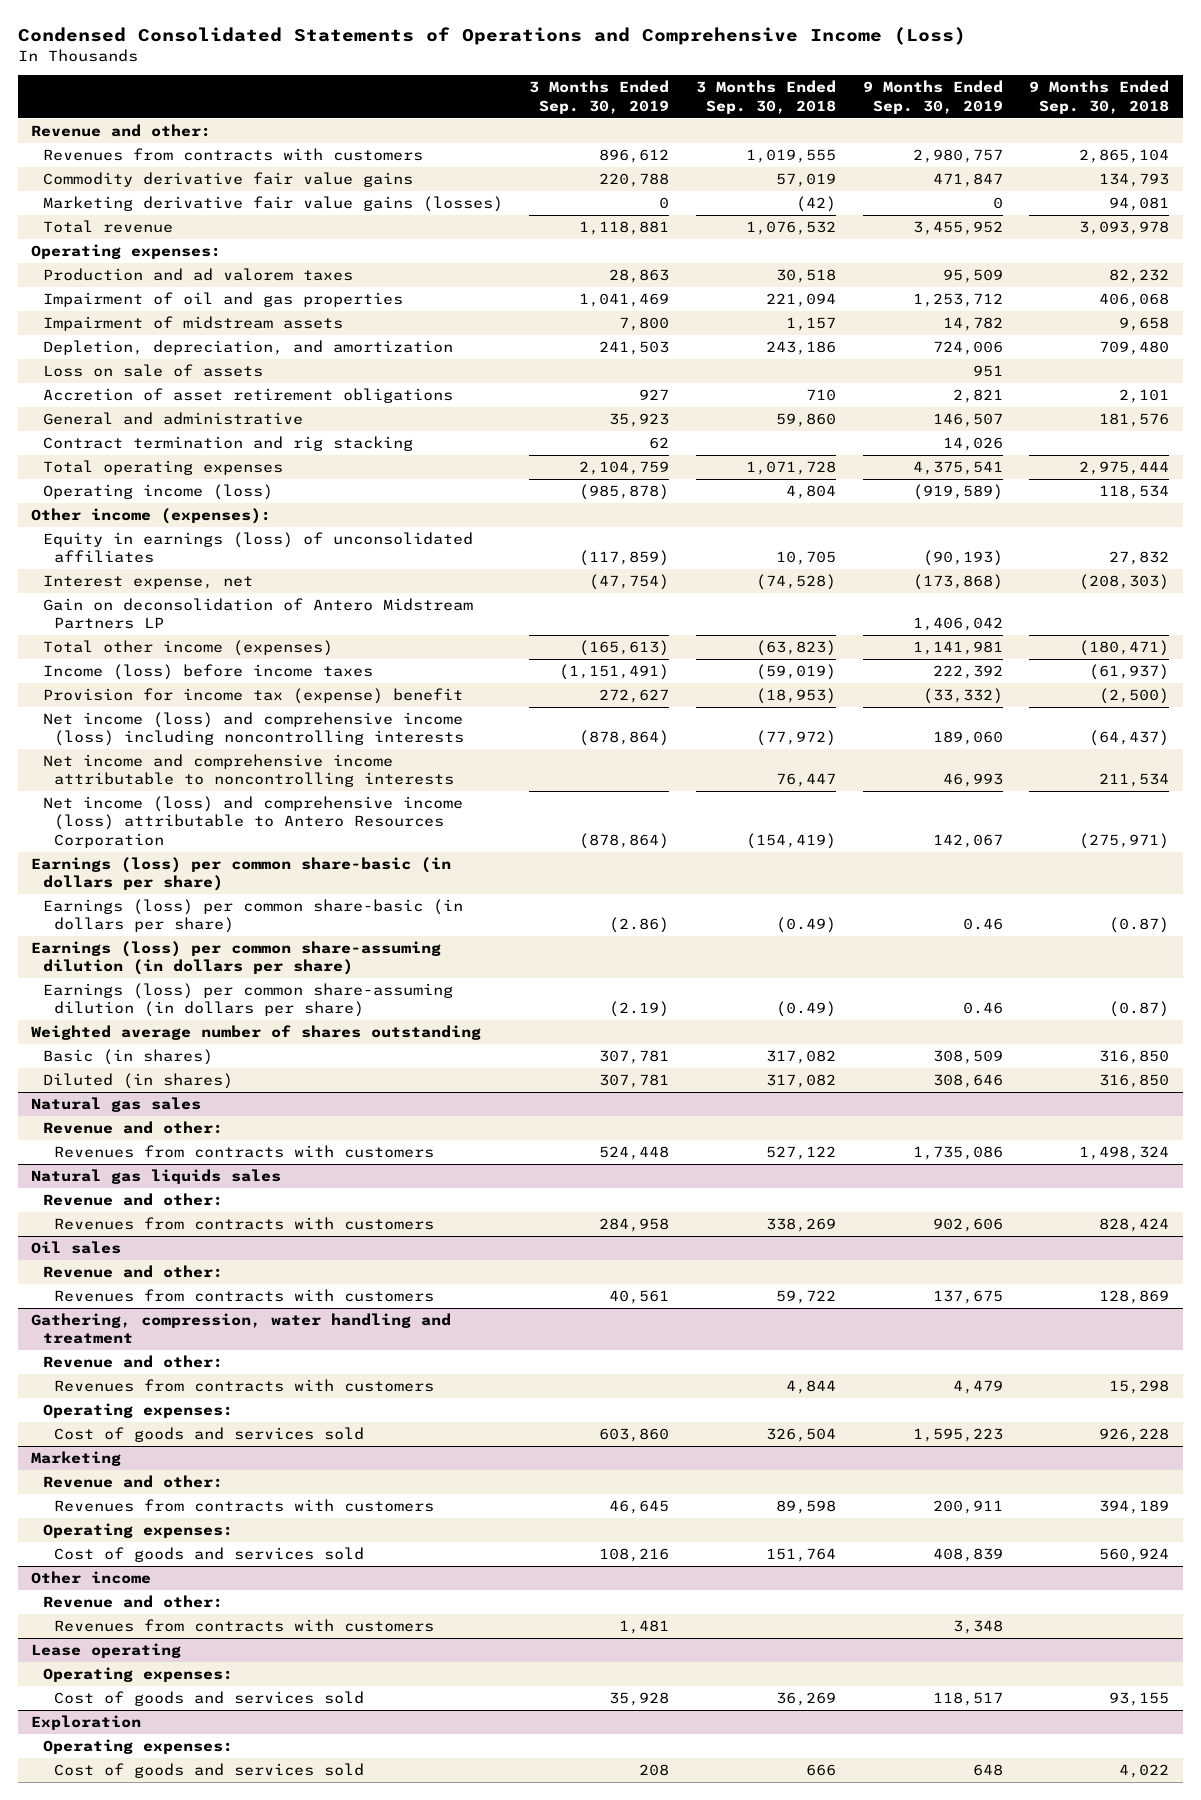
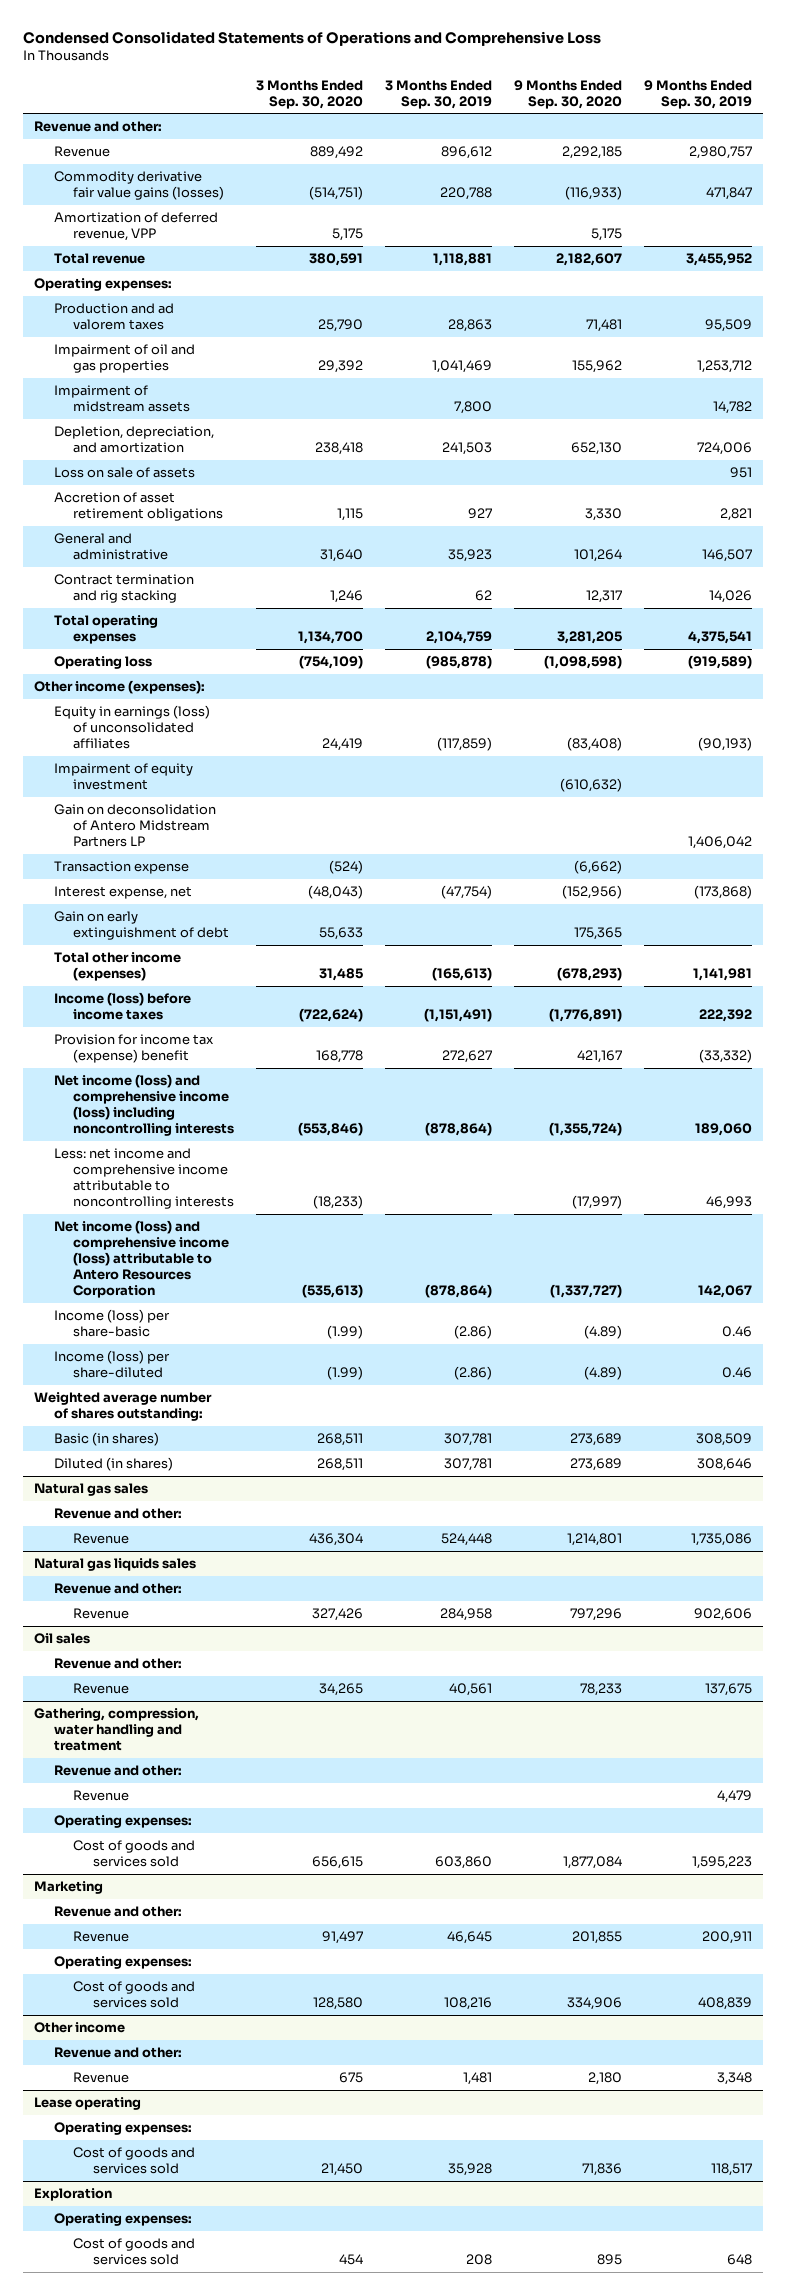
[17,26,966,45] Condensed Consolidated Statements of Operations and Comprehensive Income (Loss) -> [22,30,601,46] Condensed Consolidated Statements of Operations and Comprehensive Loss
[695,80,836,114] 3 Months Ended Sep. 30, 2018 -> none
[1029,80,1170,114] 9 Months Ended Sep. 30, 2018 -> none
none -> [256,79,364,109] 3 Months Ended Sep. 30, 2020
none -> [514,79,623,109] 9 Months Ended Sep. 30, 2020
[42,195,503,212] Marketing derivative fair value gains (losses) -> none
[42,147,423,161] Revenues from contracts with customers -> [53,145,110,157] Revenue
[42,171,413,187] Commodity derivative fair value gains -> [53,170,225,200] Commodity derivative fair value gains (losses)
none -> [53,211,218,241] Amortization of deferred revenue, VPP
[42,483,273,500] Operating income (loss) -> [53,655,152,669] Operating loss
none -> [53,762,193,790] Impairment of equity investment
none -> [53,860,189,874] Transaction expense
[42,574,253,589] Interest expense, net -> [53,885,192,899] Interest expense, net
none -> [53,910,230,940] Gain on early extinguishment of debt
[42,753,454,788] Net income and comprehensive income attributable to noncontrolling interests -> [53,1147,235,1209] Less: net income and comprehensive income attributable to noncontrolling interests
[31,856,452,892] Earnings (loss) per common share-basic (in dollars per share) -> none
[31,940,442,976] Earnings (loss) per common share-assuming dilution (in dollars per share) -> none
[42,898,463,934] Earnings (loss) per common share-basic (in dollars per share) -> [53,1308,170,1337] Income (loss) per share-basic
[42,982,453,1018] Earnings (loss) per common share-assuming dilution (in dollars per share) -> [53,1349,170,1378] Income (loss) per share-diluted
[609,1001,670,1018] (2.19) -> [454,1365,493,1380] (2.86)
[31,1024,482,1040] Weighted average number of shares outstanding -> [33,1391,212,1421] Weighted average number of shares outstanding:
[53,1144,434,1158] Revenues from contracts with customers -> [73,1532,130,1544] Revenue
[53,1216,434,1230] Revenues from contracts with customers -> [73,1607,130,1619] Revenue
[53,1288,434,1302] Revenues from contracts with customers -> [73,1682,130,1694] Revenue
[53,1378,434,1392] Revenues from contracts with customers -> [73,1789,130,1801] Revenue
[53,1498,434,1512] Revenues from contracts with customers -> [73,1930,130,1942] Revenue
[53,1618,434,1632] Revenues from contracts with customers -> [73,2071,130,2083] Revenue

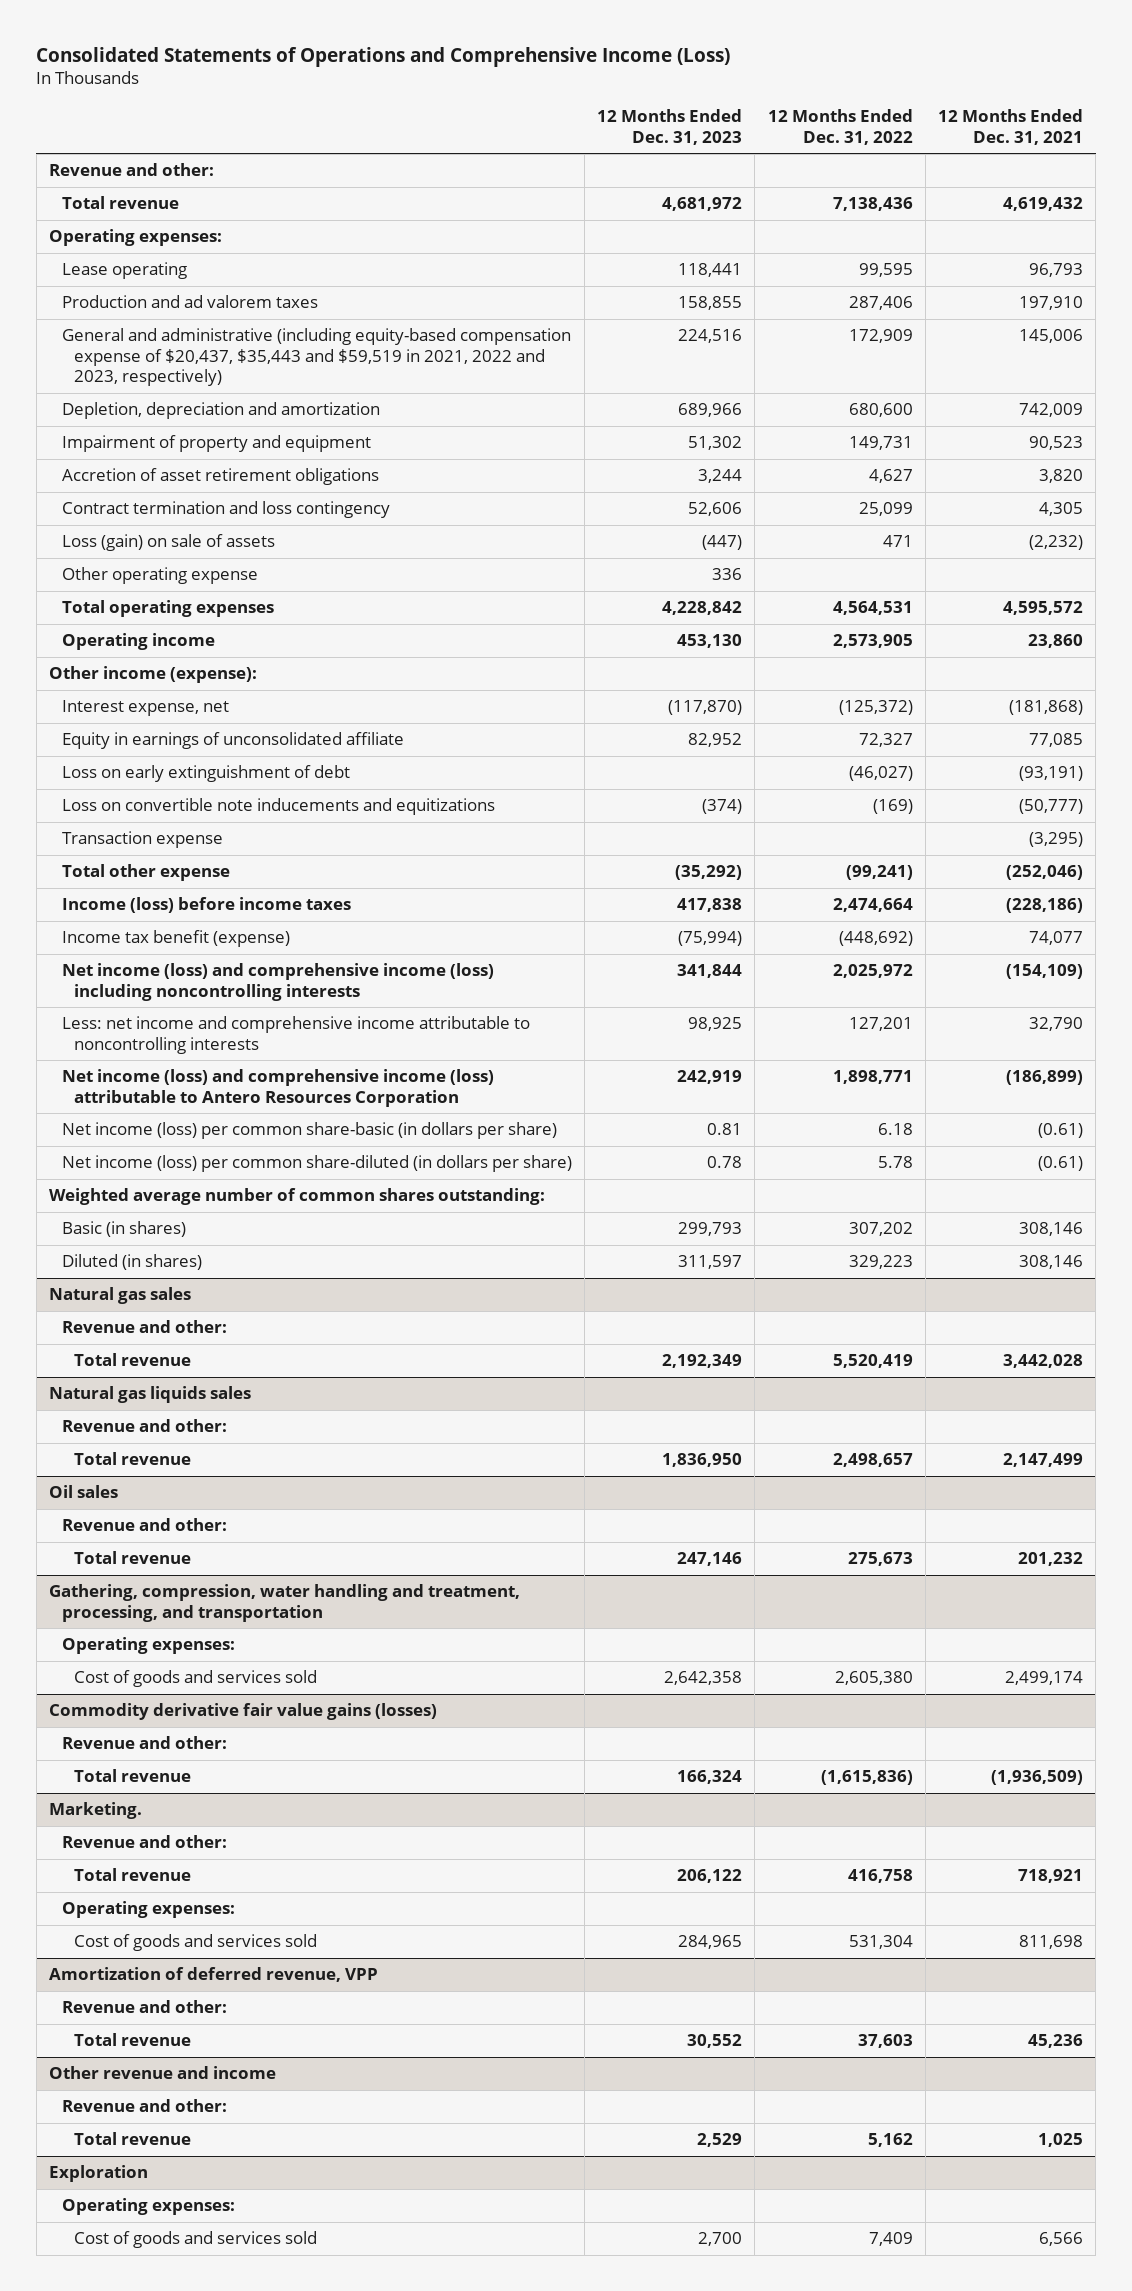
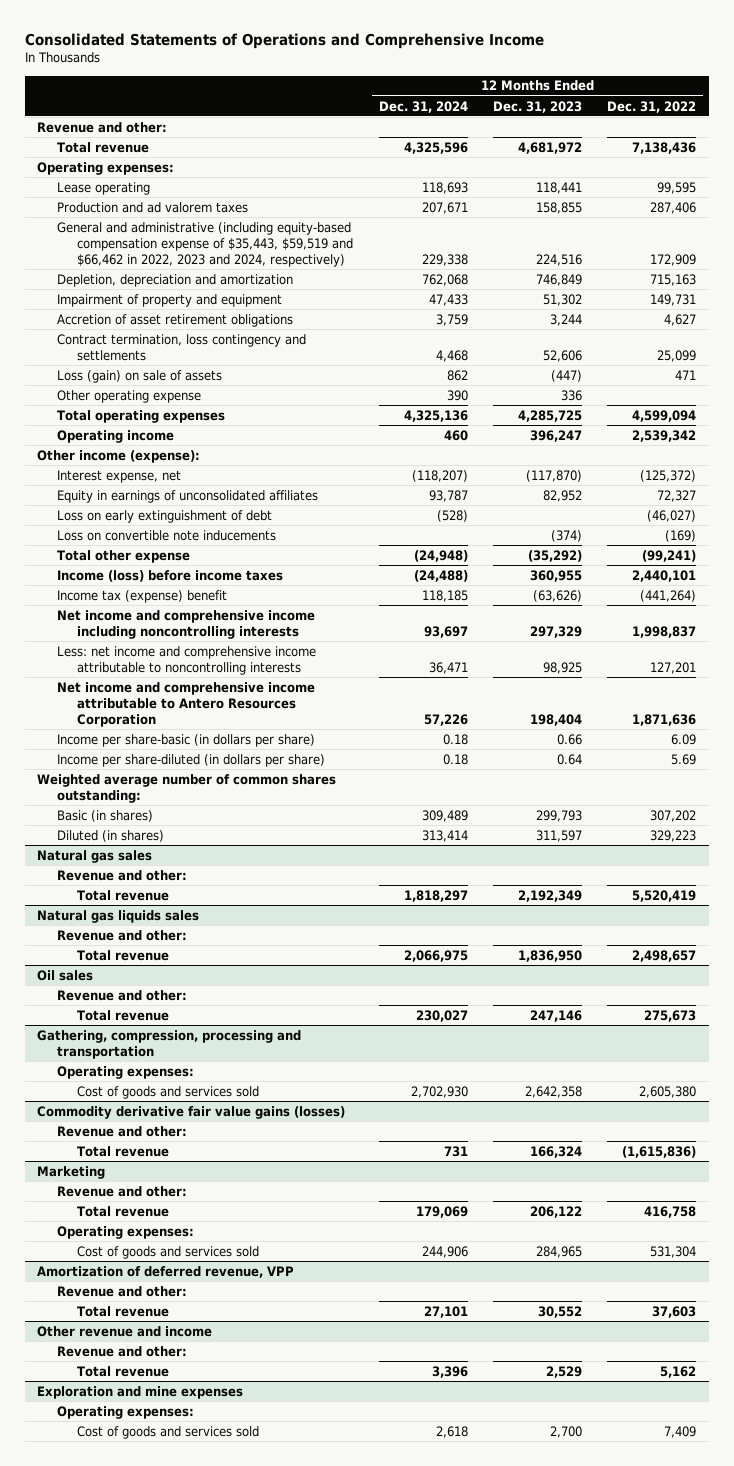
[36,46,731,67] Consolidated Statements of Operations and Comprehensive Income (Loss) -> [24,32,544,49] Consolidated Statements of Operations and Comprehensive Income
[938,109,1084,145] 12 Months Ended Dec. 31, 2021 -> none
none -> [378,100,468,113] Dec. 31, 2024
[61,328,571,386] General and administrative (including equity-based compensation expense of $20,437, $35,443 and $59,519 in 2021, 2022 and 2023, respectively) -> [57,221,354,267] General and administrative (including equity-based compensation expense of $35,443, $59,519 and $66,462 in 2022, 2023 and 2024, respectively)
[678,403,743,418] 689,966 -> [536,273,583,286] 746,849
[848,403,913,418] 680,600 -> [650,273,697,286] 715,163
[61,501,390,519] Contract termination and loss contingency -> [57,333,307,361] Contract termination, loss contingency and settlements
[662,601,743,616] 4,228,842 -> [518,409,583,422] 4,285,725
[832,601,913,616] 4,564,531 -> [632,409,697,422] 4,599,094
[677,634,743,649] 453,130 -> [530,429,583,442] 396,247
[832,634,913,649] 2,573,905 -> [632,429,697,442] 2,539,342
[61,732,404,750] Equity in earnings of unconsolidated affiliate -> [57,489,319,503] Equity in earnings of unconsolidated affiliates
[61,831,223,849] Transaction expense -> none
[61,798,495,816] Loss on convertible note inducements and equitizations -> [57,529,277,541] Loss on convertible note inducements
[677,898,743,913] 417,838 -> [530,569,583,582] 360,955
[832,898,913,913] 2,474,664 -> [632,569,697,582] 2,440,101
[61,930,290,948] Income tax benefit (expense) -> [57,589,228,603] Income tax (expense) benefit
[678,931,743,947] (75,994) -> [533,589,583,602] (63,626)
[838,931,913,947] (448,692) -> [640,589,697,602] (441,264)
[61,963,494,1001] Net income (loss) and comprehensive income (loss) including noncontrolling interests -> [57,609,316,639] Net income and comprehensive income including noncontrolling interests
[677,964,743,979] 341,844 -> [530,625,583,638] 297,329
[832,964,913,979] 2,025,972 -> [632,625,697,638] 1,998,837
[61,1069,494,1107] Net income (loss) and comprehensive income (loss) attributable to Antero Resources Corporation -> [57,681,316,727] Net income and comprehensive income attributable to Antero Resources Corporation
[677,1070,743,1085] 242,919 -> [530,713,583,726] 198,404
[832,1070,913,1085] 1,898,771 -> [632,713,697,726] 1,871,636
[61,1122,557,1140] Net income (loss) per common share-basic (in dollars per share) -> [57,733,316,747] Income per share-basic (in dollars per share)
[707,1123,743,1136] 0.81 -> [557,733,583,745] 0.66
[877,1123,913,1136] 6.18 -> [671,733,697,745] 6.09
[61,1155,572,1173] Net income (loss) per common share-diluted (in dollars per share) -> [57,753,326,767] Income per share-diluted (in dollars per share)
[707,1156,743,1169] 0.78 -> [557,753,583,765] 0.64
[877,1156,913,1169] 5.78 -> [671,753,697,765] 5.69
[48,1584,520,1622] Gathering, compression, water handling and treatment, processing, and transportation -> [37,1029,302,1059] Gathering, compression, processing and transportation
[48,1802,142,1820] Marketing. -> [37,1165,106,1179] Marketing
[48,2165,148,2183] Exploration -> none
none -> [37,1385,244,1399] Exploration and mine expenses

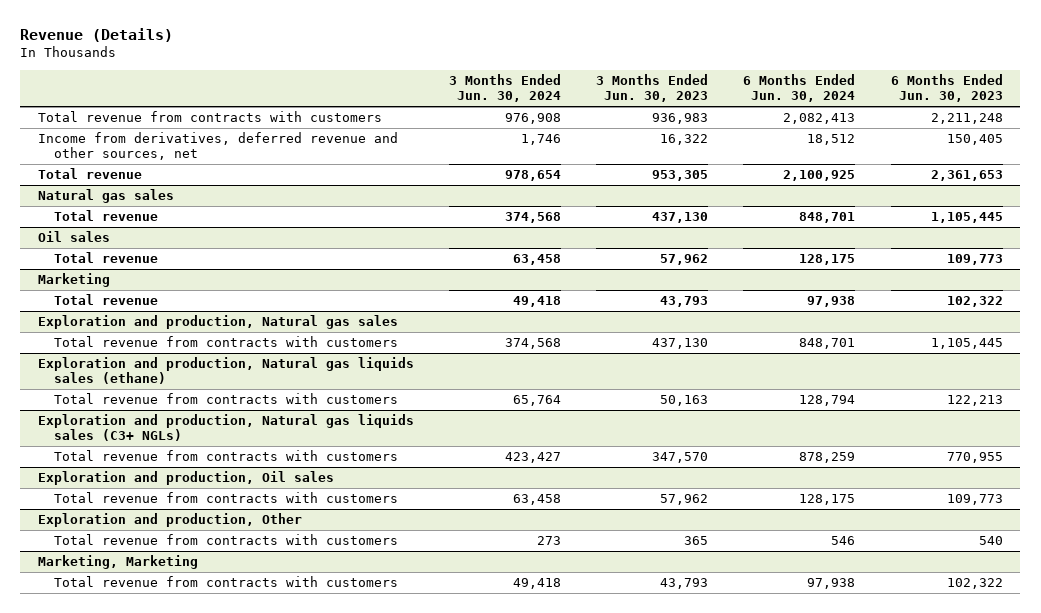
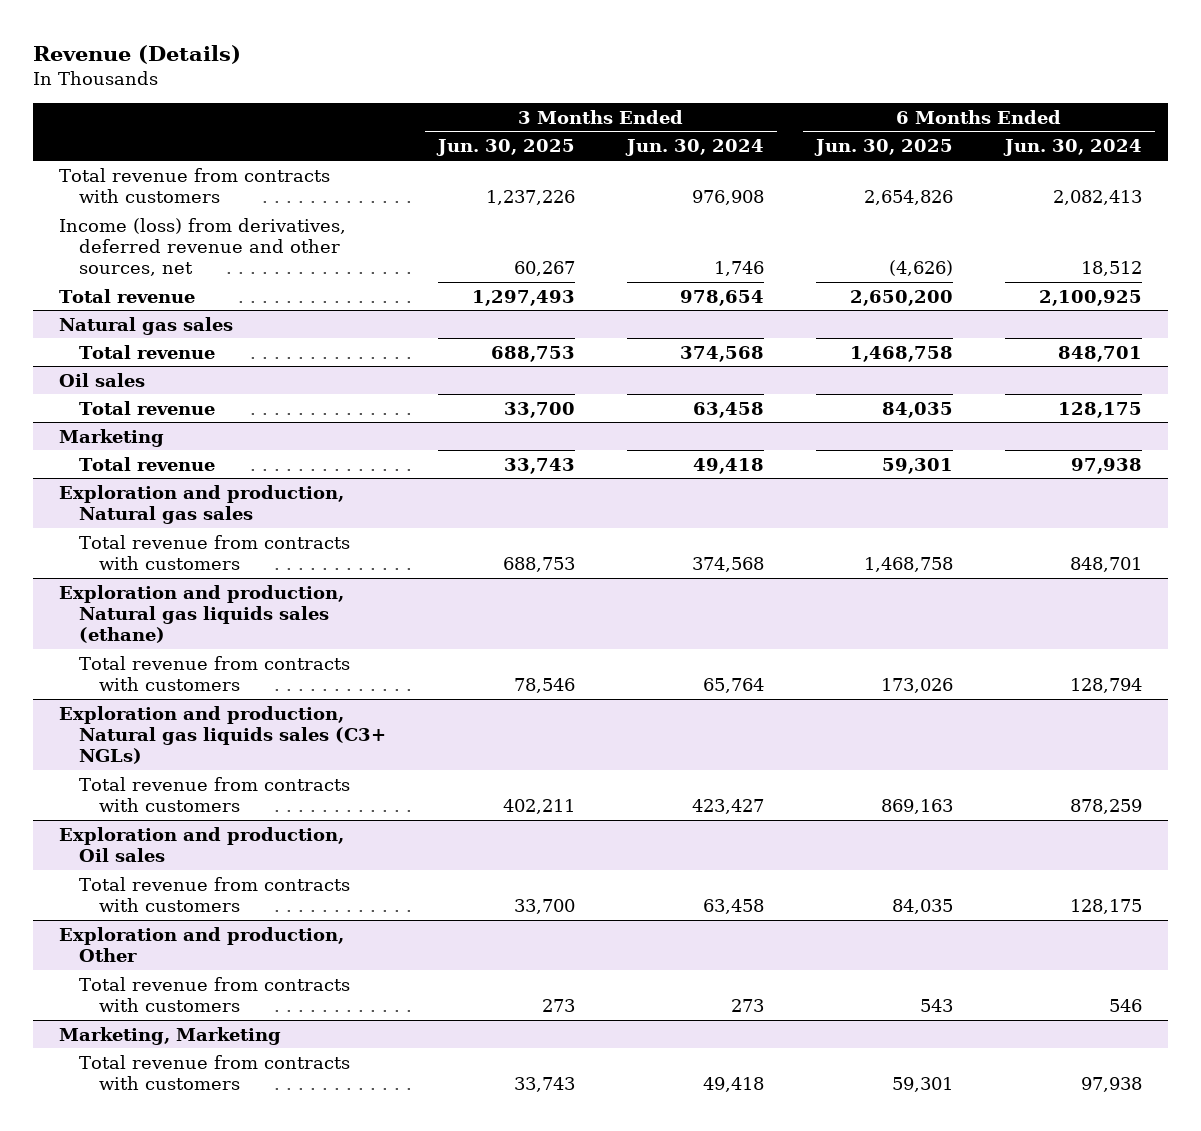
[596,74,709,103] 3 Months Ended Jun. 30, 2023 -> none
[890,74,1003,103] 6 Months Ended Jun. 30, 2023 -> none
none -> [436,139,576,157] Jun. 30, 2025
none -> [813,139,953,157] Jun. 30, 2025
[38,132,399,161] Income from derivatives, deferred revenue and other sources, net -> [58,217,346,276] Income (loss) from derivatives, deferred revenue and other sources, net

